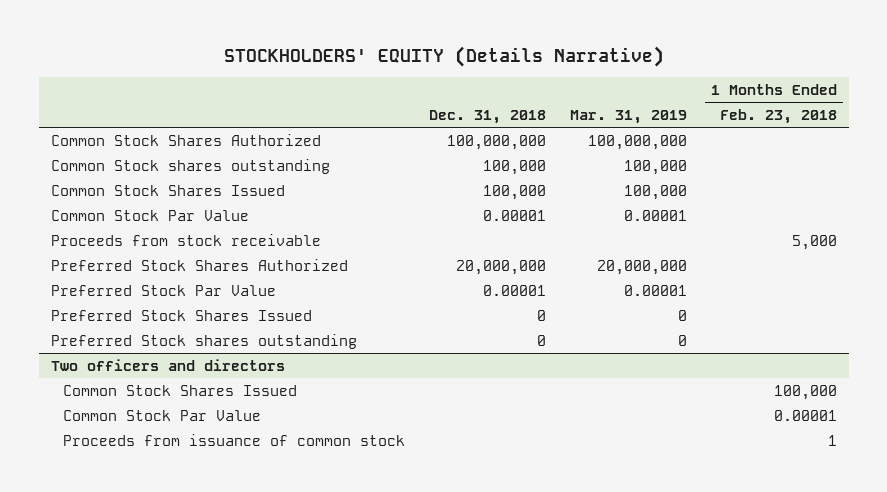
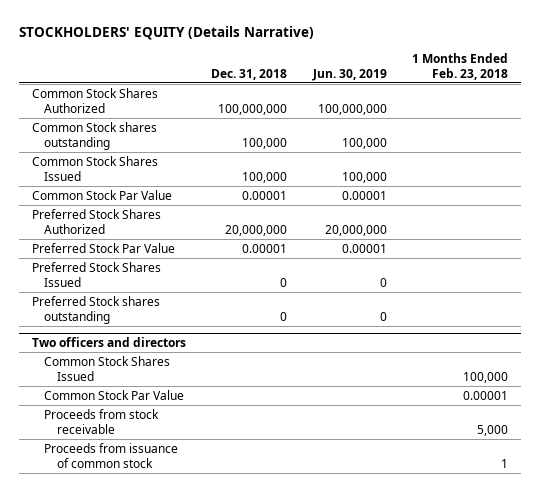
[569,109,687,124] Mar. 31, 2019 -> none
none -> [311,68,387,81] Jun. 30, 2019
[50,233,321,246] Proceeds from stock receivable -> none
none -> [44,408,160,434] Proceeds from stock receivable

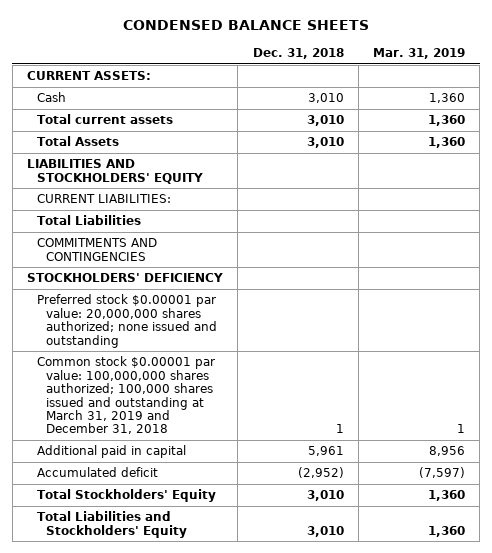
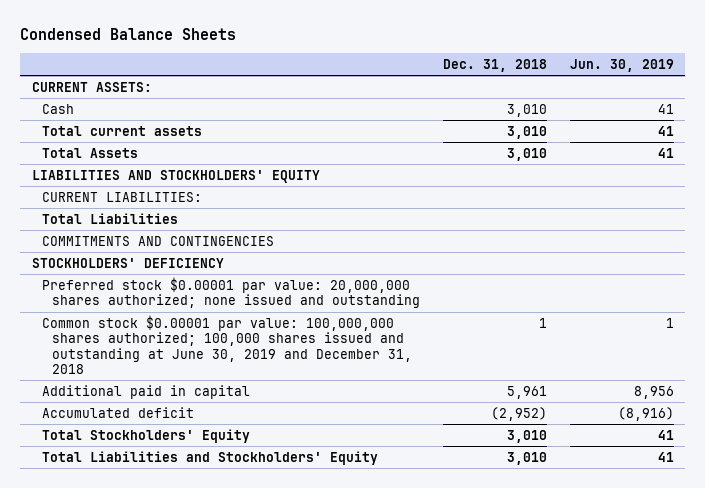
[123,20,370,31] CONDENSED BALANCE SHEETS -> [20,28,237,41] Condensed Balance Sheets
[372,48,465,60] Mar. 31, 2019 -> none
none -> [569,58,674,72] Jun. 30, 2019
[36,356,215,435] Common stock $0.00001 par value: 100,000,000 shares authorized; 100,000 shares issued and outstanding at March 31, 2019 and December 31, 2018 -> [42,314,413,374] Common stock $0.00001 par value: 100,000,000 shares authorized; 100,000 shares issued and outstanding at June 30, 2019 and December 31, 2018

